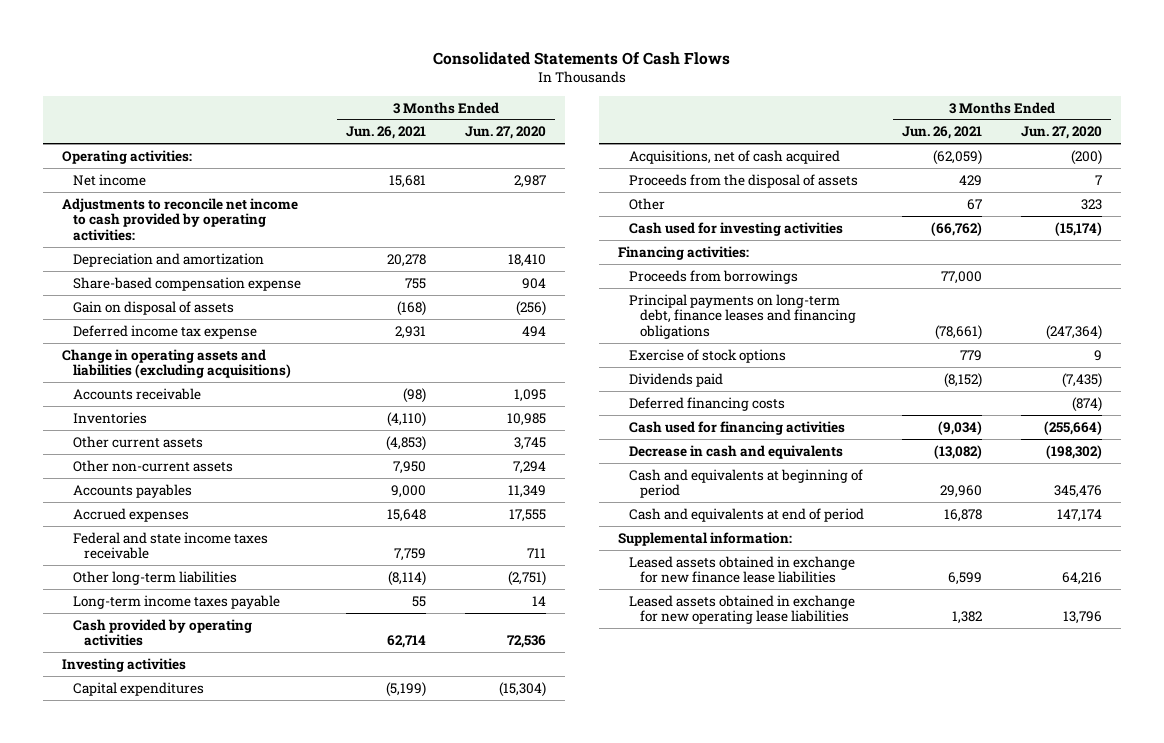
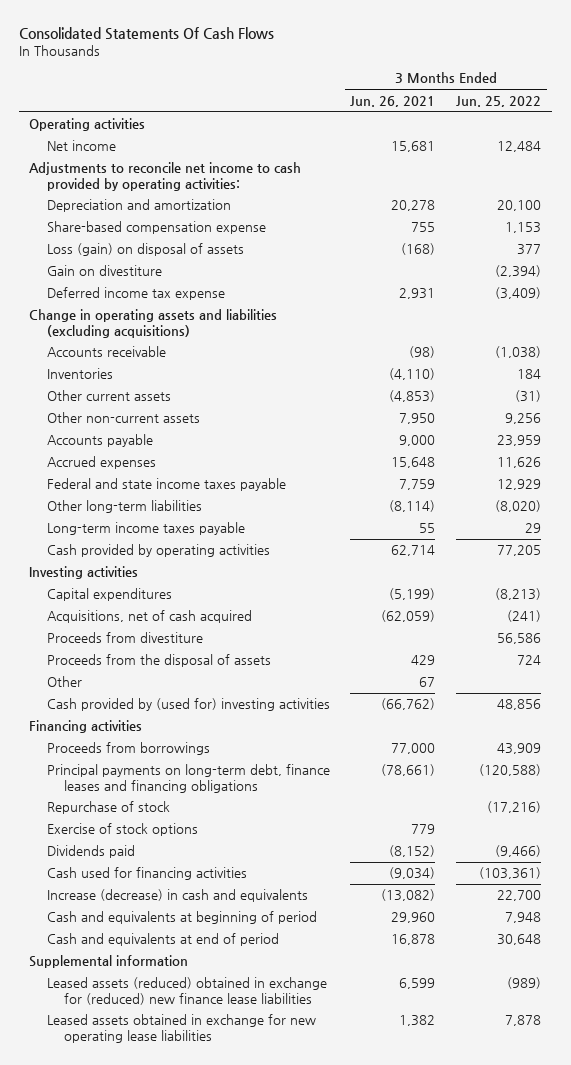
[464,126,546,140] Jun. 27, 2020 -> none
none -> [456,95,542,107] Jun. 25, 2022
[62,149,193,164] Operating activities: -> [29,118,146,132] Operating activities
[72,300,234,315] Gain on disposal of assets -> [46,243,244,257] Loss (gain) on disposal of assets
none -> [46,265,162,277] Gain on divestiture
[72,483,192,498] Accounts payables -> [46,434,153,448] Accounts payable
[72,531,268,560] Federal and state income taxes receivable -> [46,478,286,492] Federal and state income taxes payable
none -> [46,632,203,644] Proceeds from divestiture
[628,221,843,236] Cash used for investing activities -> [46,698,330,712] Cash provided by (used for) investing activities
[618,245,750,260] Financing activities: -> [29,720,143,734] Financing activities
none -> [46,801,170,815] Repurchase of stock
[628,396,785,411] Deferred financing costs -> none
[628,444,843,459] Decrease in cash and equivalents -> [46,889,308,903] Increase (decrease) in cash and equivalents
[618,531,793,546] Supplemental information: -> [29,955,189,969] Supplemental information
[628,555,855,584] Leased assets obtained in exchange for new finance lease liabilities -> [46,977,327,1005] Leased assets (reduced) obtained in exchange for (reduced) new finance lease liabilities

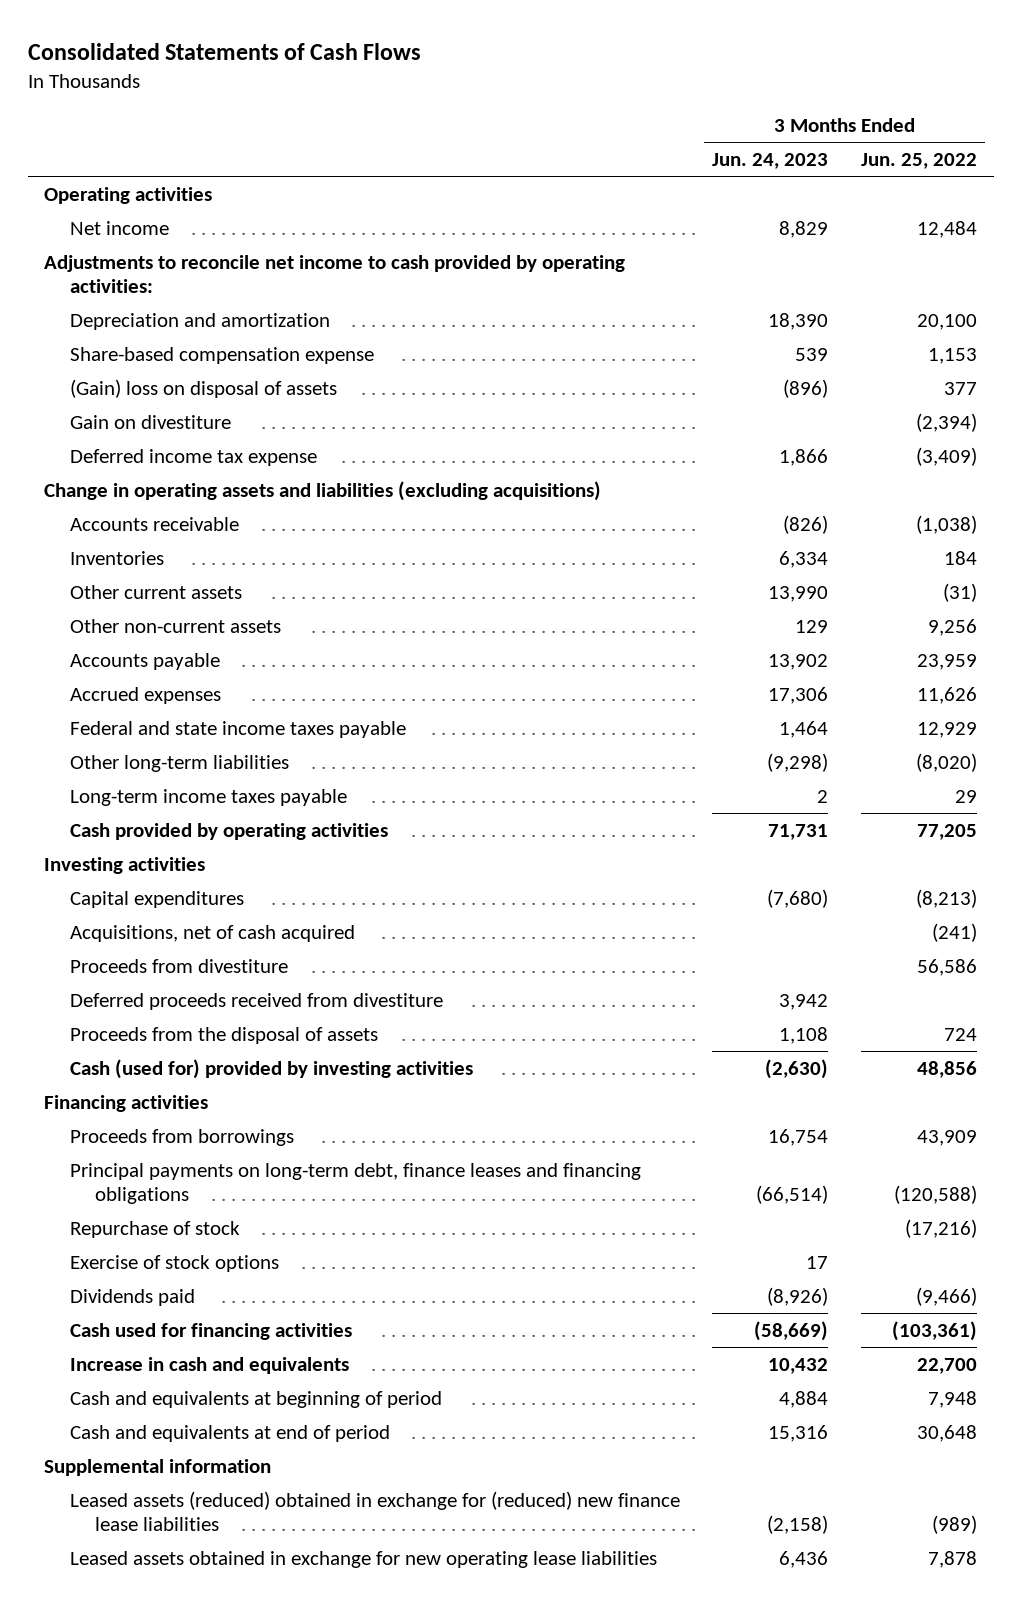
[18,27,274,41] Consolidated Statements Of Cash Flows -> [27,42,421,60] Consolidated Statements of Cash Flows
[350,95,436,107] Jun. 26, 2021 -> none
none -> [712,153,829,170] Jun. 24, 2023
[46,243,244,257] Loss (gain) on disposal of assets -> [69,378,337,398] (Gain) loss on disposal of assets
none -> [69,992,443,1010] Deferred proceeds received from divestiture
[46,676,82,688] Other -> none
[46,698,330,712] Cash provided by (used for) investing activities -> [69,1058,473,1079] Cash (used for) provided by investing activities
[46,889,308,903] Increase (decrease) in cash and equivalents -> [69,1356,349,1374] Increase in cash and equivalents

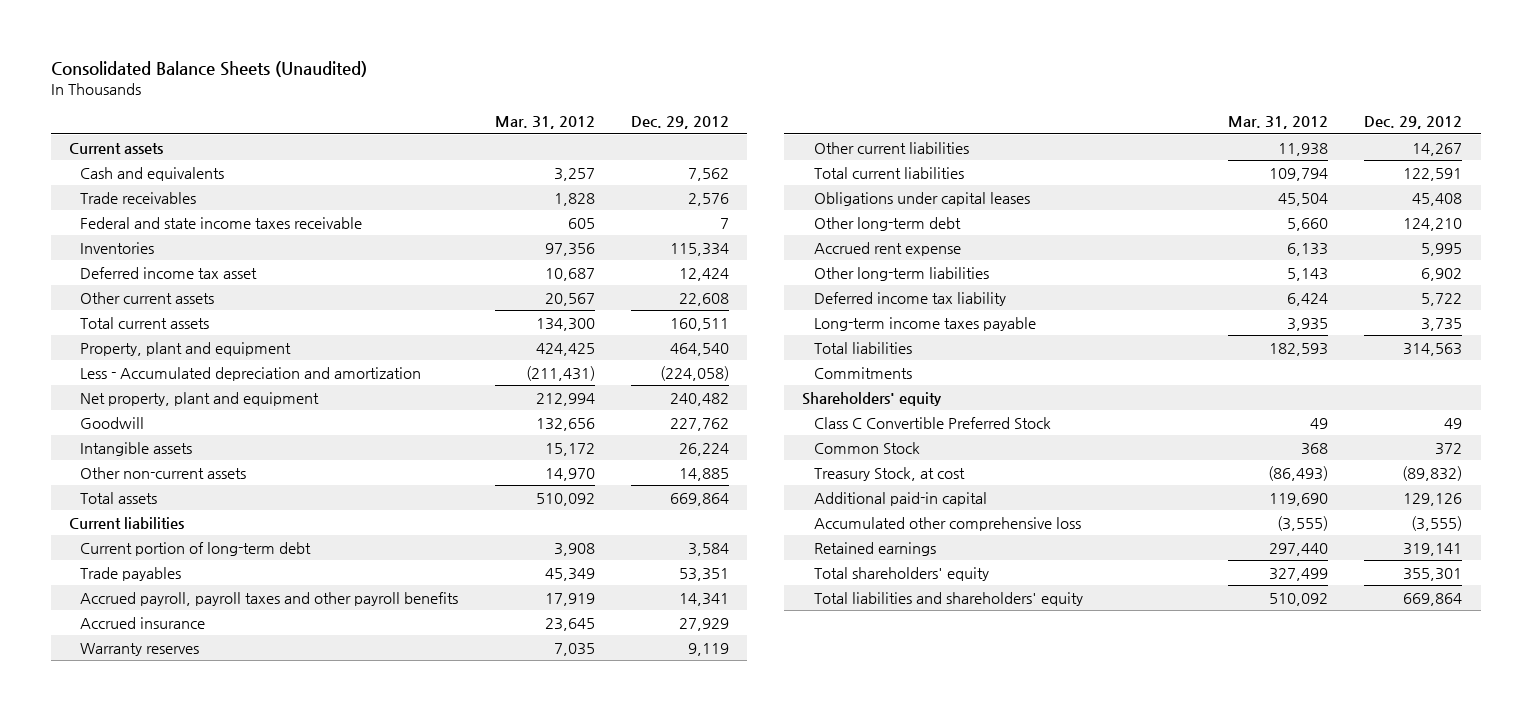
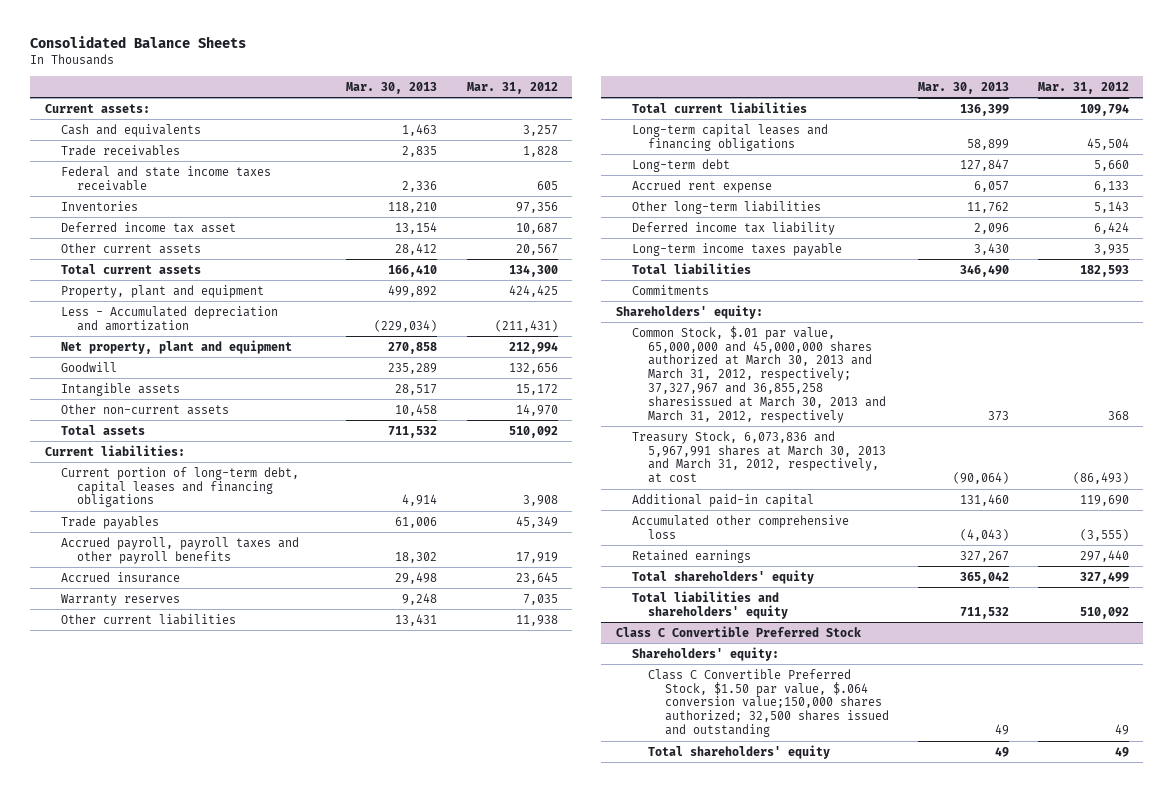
[50,60,367,77] Consolidated Balance Sheets (Unaudited) -> [30,36,247,49] Consolidated Balance Sheets
[631,116,730,130] Dec. 29, 2012 -> none
none -> [346,81,438,94] Mar. 30, 2013
[68,142,163,154] Current assets -> [44,103,150,113] Current assets:
[68,516,184,529] Current liabilities -> [44,444,185,456] Current liabilities:
[80,541,312,556] Current portion of long-term debt -> [60,466,299,508] Current portion of long-term debt, capital leases and financing obligations
[813,191,1030,206] Obligations under capital leases -> [632,123,829,151] Long-term capital leases and financing obligations
[813,216,961,231] Other long-term debt -> [632,158,731,172] Long-term debt
[813,416,1051,429] Class C Convertible Preferred Stock -> none
[802,391,943,406] Shareholders' equity -> [615,304,763,319] Shareholders' equity:
[813,441,920,454] Common Stock -> [632,325,887,423] Common Stock, $.01 par value, 65,000,000 and 45,000,000 shares authorized at March 30, 2013 and March 31, 2012, respectively; 37,327,967 and 36,855,258 sharesissued at March 30, 2013 and March 31, 2012, respectively
[813,466,965,481] Treasury Stock, at cost -> [632,430,887,484] Treasury Stock, 6,073,836 and 5,967,991 shares at March 30, 2013 and March 31, 2012, respectively, at cost
none -> [615,625,861,637] Class C Convertible Preferred Stock
none -> [632,646,780,661] Shareholders' equity:
none -> [648,668,889,738] Class C Convertible Preferred Stock, $1.50 par value, $.064 conversion value;150,000 shares authorized; 32,500 shares issued and outstanding
none -> [648,744,831,759] Total shareholders' equity

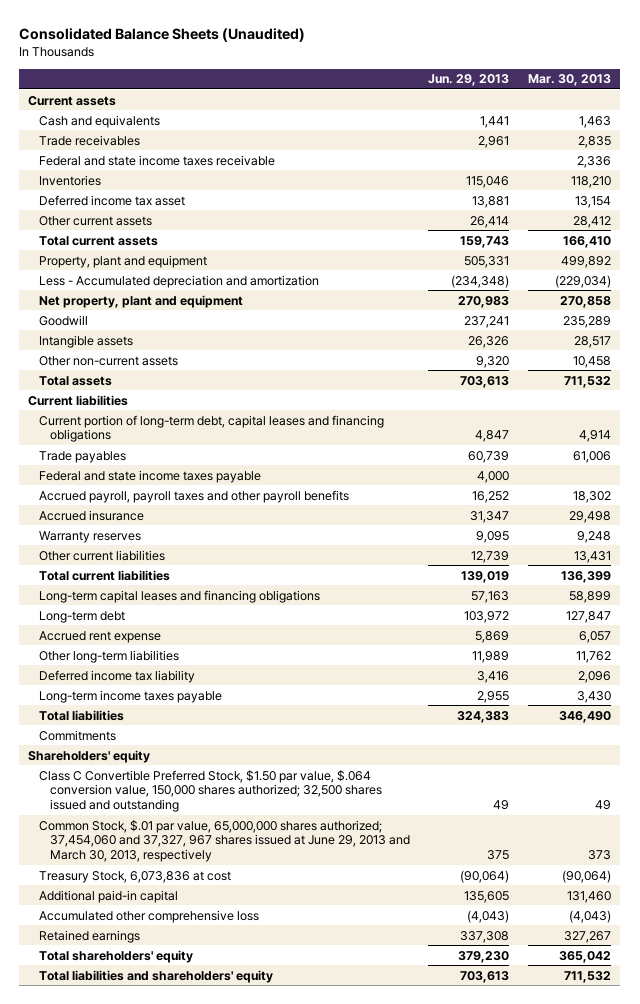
[30,36,247,49] Consolidated Balance Sheets -> [19,27,306,42] Consolidated Balance Sheets (Unaudited)
[466,81,558,94] Mar. 31, 2012 -> none
none -> [428,74,510,87] Jun. 29, 2013
[44,103,150,113] Current assets: -> [28,95,117,106] Current assets
[44,444,185,456] Current liabilities: -> [28,394,129,406] Current liabilities
none -> [39,469,262,483] Federal and state income taxes payable
[615,304,763,319] Shareholders' equity: -> [28,749,151,763] Shareholders' equity
none -> [39,769,382,813] Class C Convertible Preferred Stock, $1.50 par value, $.064 conversion value, 150,000 shares authorized; 32,500 shares issued and outstanding
[632,325,887,423] Common Stock, $.01 par value, 65,000,000 and 45,000,000 shares authorized at March 30, 2013 and March 31, 2012, respectively; 37,327,967 and 36,855,258 sharesissued at March 30, 2013 and March 31, 2012, respectively -> [39,819,410,863] Common Stock, $.01 par value, 65,000,000 shares authorized; 37,454,060 and 37,327, 967 shares issued at June 29, 2013 and March 30, 2013, respectively
[632,430,887,484] Treasury Stock, 6,073,836 and 5,967,991 shares at March 30, 2013 and March 31, 2012, respectively, at cost -> [39,870,232,883] Treasury Stock, 6,073,836 at cost
[615,625,861,637] Class C Convertible Preferred Stock -> none
[632,646,780,661] Shareholders' equity: -> none
[648,668,889,738] Class C Convertible Preferred Stock, $1.50 par value, $.064 conversion value;150,000 shares authorized; 32,500 shares issued and outstanding -> none
[648,744,831,759] Total shareholders' equity -> none

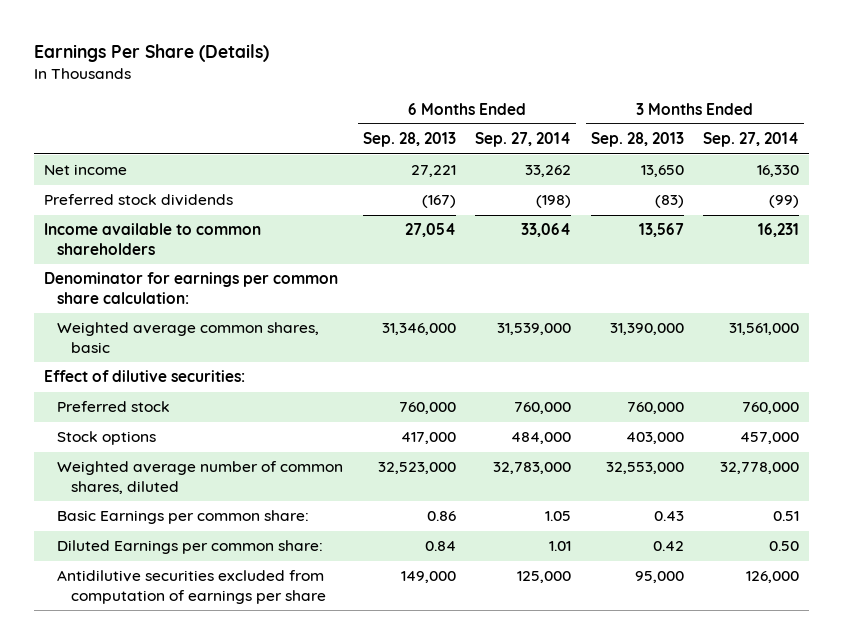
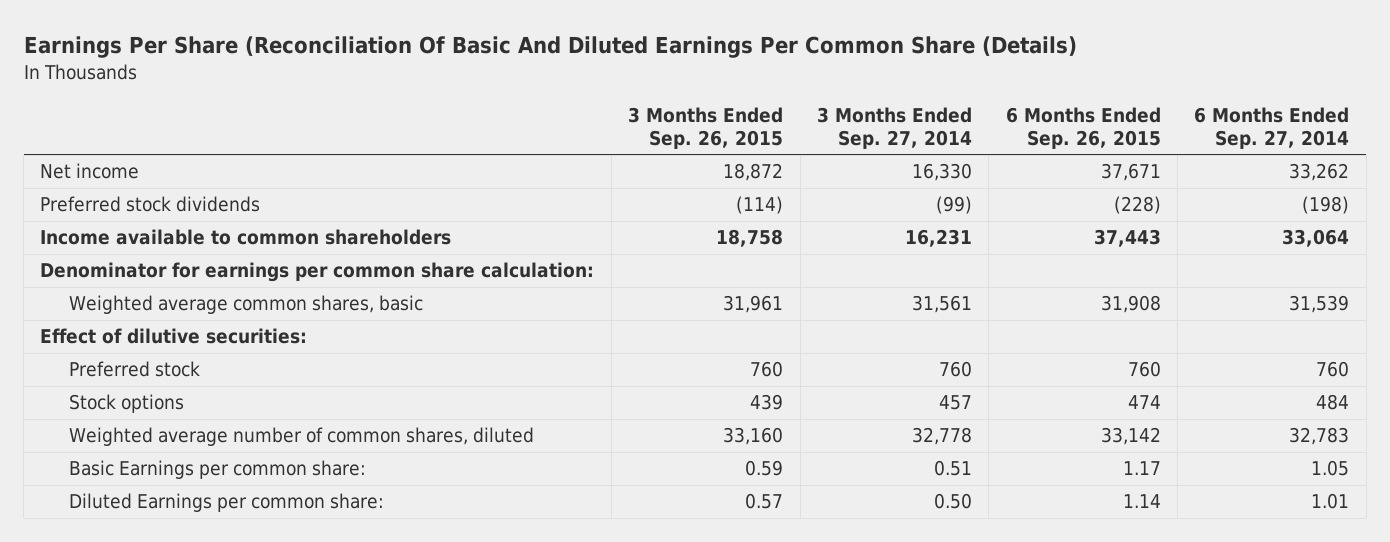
[33,43,269,62] Earnings Per Share (Details) -> [23,36,1077,59] Earnings Per Share (Reconciliation Of Basic And Diluted Earnings Per Common Share (Details)
[362,132,456,148] Sep. 28, 2013 -> none
[590,132,684,148] Sep. 28, 2013 -> none
none -> [628,106,784,149] 3 Months Ended Sep. 26, 2015
none -> [1005,106,1161,149] 6 Months Ended Sep. 26, 2015
[497,323,572,336] 31,539,000 -> [1289,295,1350,314] 31,539
[729,323,800,336] 31,561,000 -> [911,295,972,314] 31,561
[514,402,572,415] 760,000 -> [1316,361,1350,378] 760
[742,402,800,415] 760,000 -> [938,361,972,378] 760
[511,432,572,445] 484,000 -> [1316,394,1350,411] 484
[740,432,800,445] 457,000 -> [938,395,972,411] 457
[493,462,572,475] 32,783,000 -> [1289,427,1350,446] 32,783
[720,462,800,475] 32,778,000 -> [911,427,972,446] 32,778
[57,570,326,604] Antidilutive securities excluded from computation of earnings per share -> none

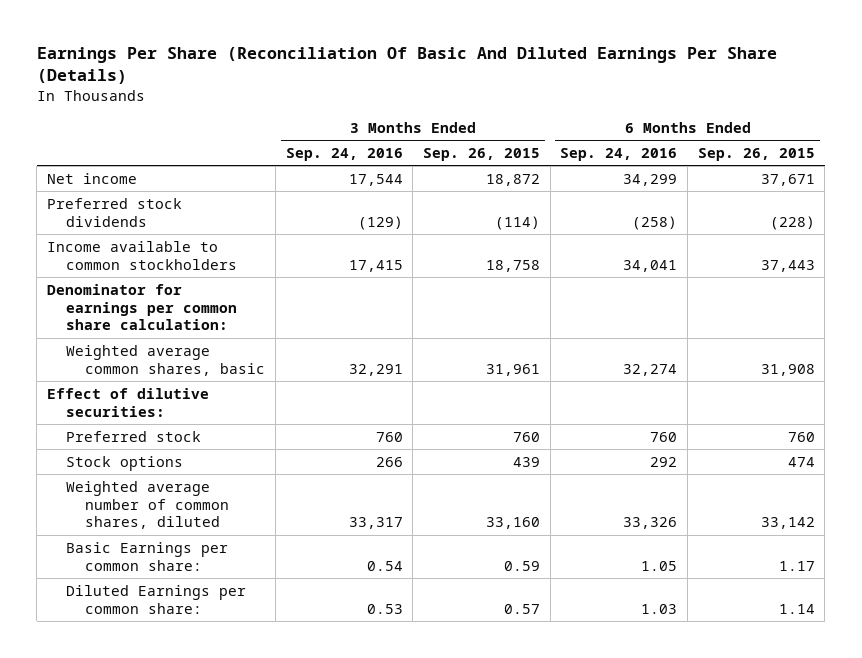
[23,36,1077,59] Earnings Per Share (Reconciliation Of Basic And Diluted Earnings Per Common Share (Details) -> [36,46,777,85] Earnings Per Share (Reconciliation Of Basic And Diluted Earnings Per Share (Details)
[816,106,972,149] 3 Months Ended Sep. 27, 2014 -> none
[1194,106,1350,149] 6 Months Ended Sep. 27, 2014 -> none
none -> [285,148,403,162] Sep. 24, 2016
none -> [560,148,678,162] Sep. 24, 2016
[40,229,452,246] Income available to common shareholders -> [46,240,238,270] Income available to common stockholders

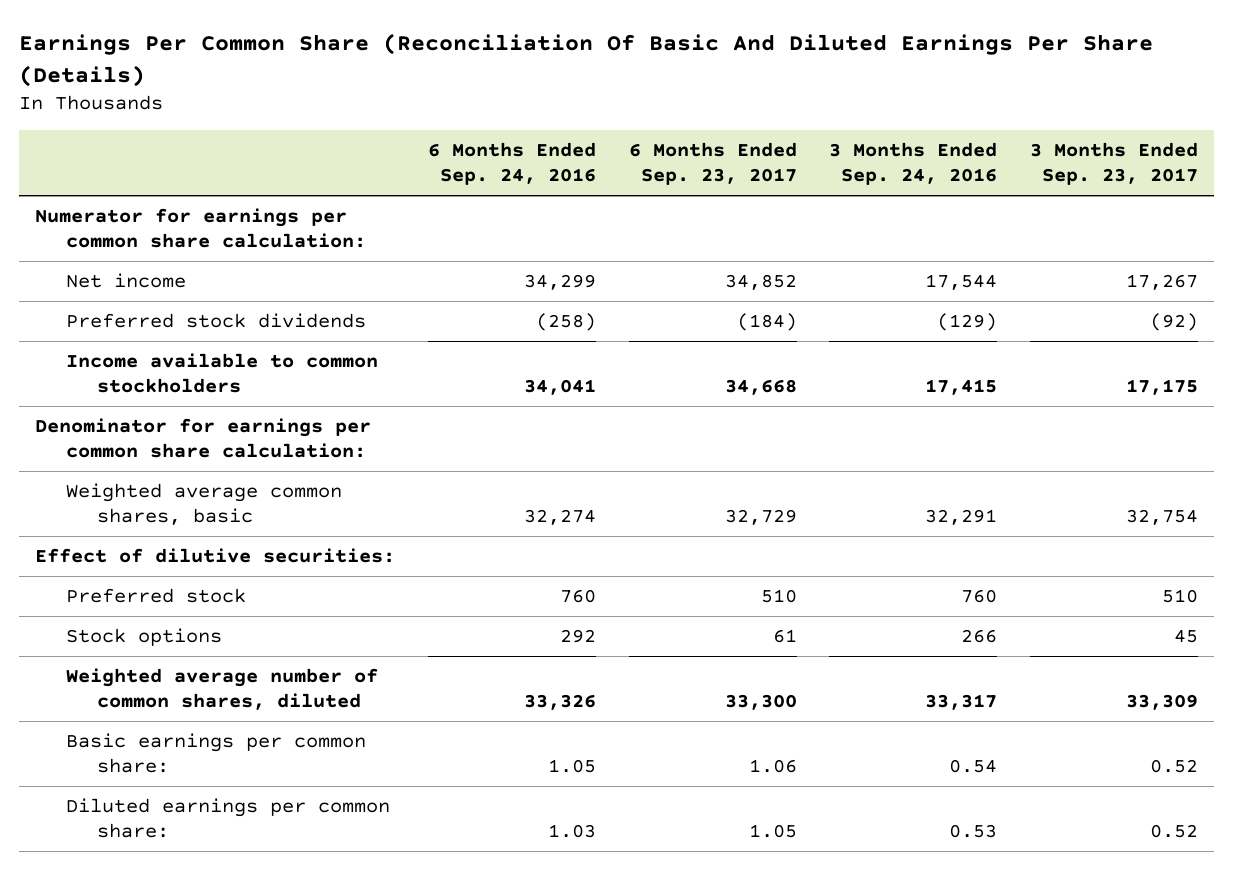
[36,46,777,85] Earnings Per Share (Reconciliation Of Basic And Diluted Earnings Per Share (Details) -> [18,33,1153,87] Earnings Per Common Share (Reconciliation Of Basic And Diluted Earnings Per Share (Details)
[422,148,540,162] Sep. 26, 2015 -> none
[697,148,815,162] Sep. 26, 2015 -> none
none -> [628,141,797,185] 6 Months Ended Sep. 23, 2017
none -> [1030,141,1199,185] 3 Months Ended Sep. 23, 2017
none -> [35,208,367,249] Numerator for earnings per common share calculation:
[66,541,229,571] Basic Earnings per common share: -> [66,733,367,774] Basic earnings per common share:
[66,584,247,614] Diluted Earnings per common share: -> [66,798,391,839] Diluted earnings per common share:

